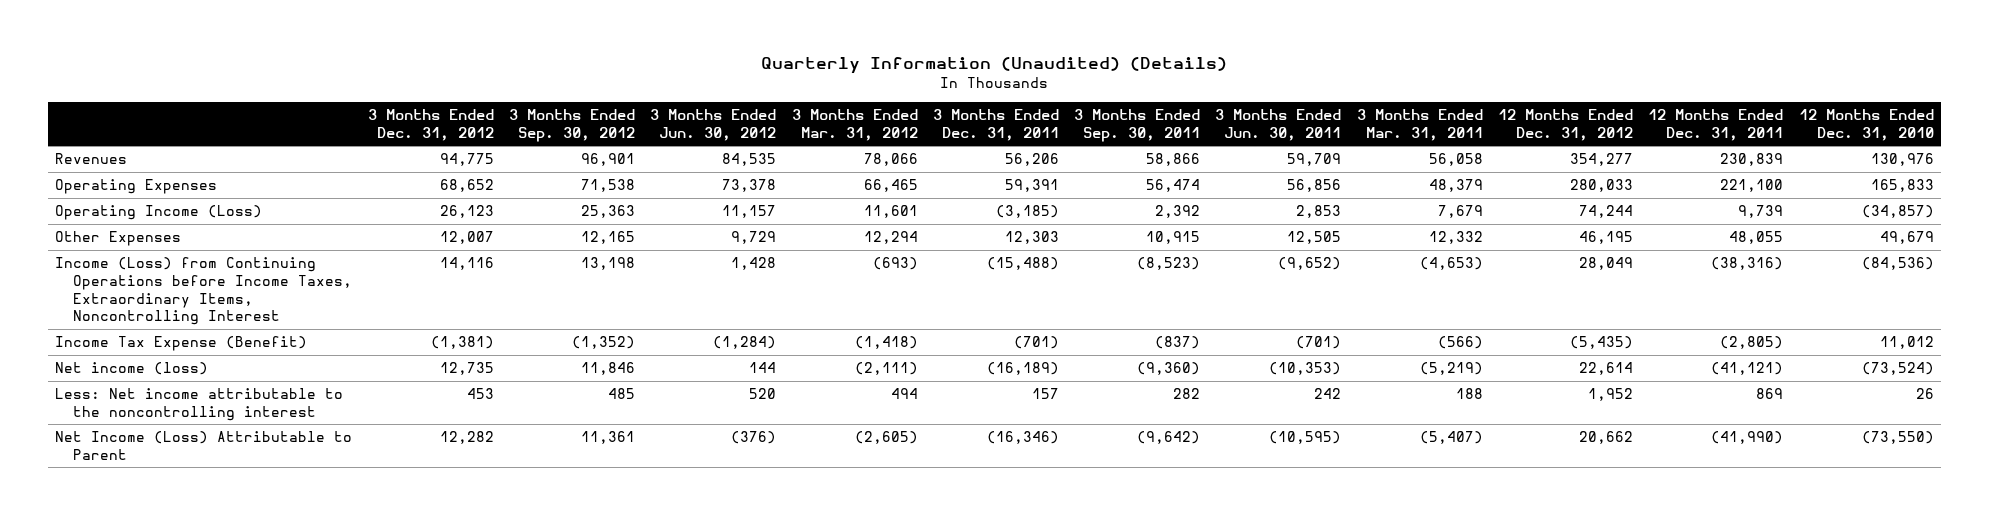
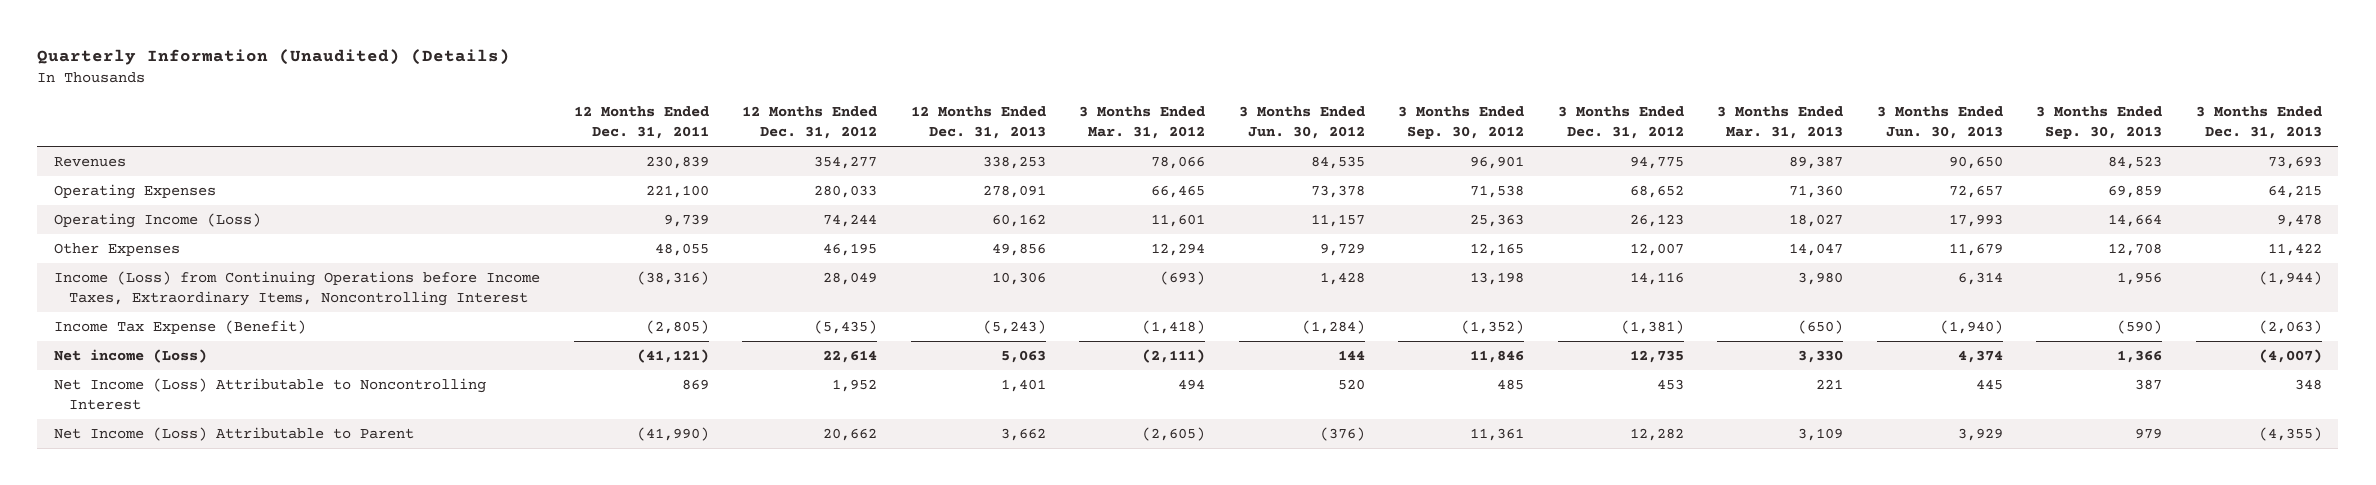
[932,109,1059,141] 3 Months Ended Dec. 31, 2011 -> none
[1074,109,1201,142] 3 Months Ended Sep. 30, 2011 -> none
[1215,109,1342,141] 3 Months Ended Jun. 30, 2011 -> none
[1356,109,1483,141] 3 Months Ended Mar. 31, 2011 -> none
[1798,109,1934,141] 12 Months Ended Dec. 31, 2010 -> none
none -> [910,106,1046,140] 12 Months Ended Dec. 31, 2013
none -> [1717,106,1844,140] 3 Months Ended Mar. 31, 2013
none -> [1876,106,2003,140] 3 Months Ended Jun. 30, 2013
none -> [2036,106,2163,140] 3 Months Ended Sep. 30, 2013
none -> [2195,106,2322,140] 3 Months Ended Dec. 31, 2013
[55,362,209,376] Net income (loss) -> [54,349,208,364] Net income (Loss)
[55,388,344,421] Less: Net income attributable to the noncontrolling interest -> [54,378,487,410] Net Income (Loss) Attributable to Noncontrolling Interest

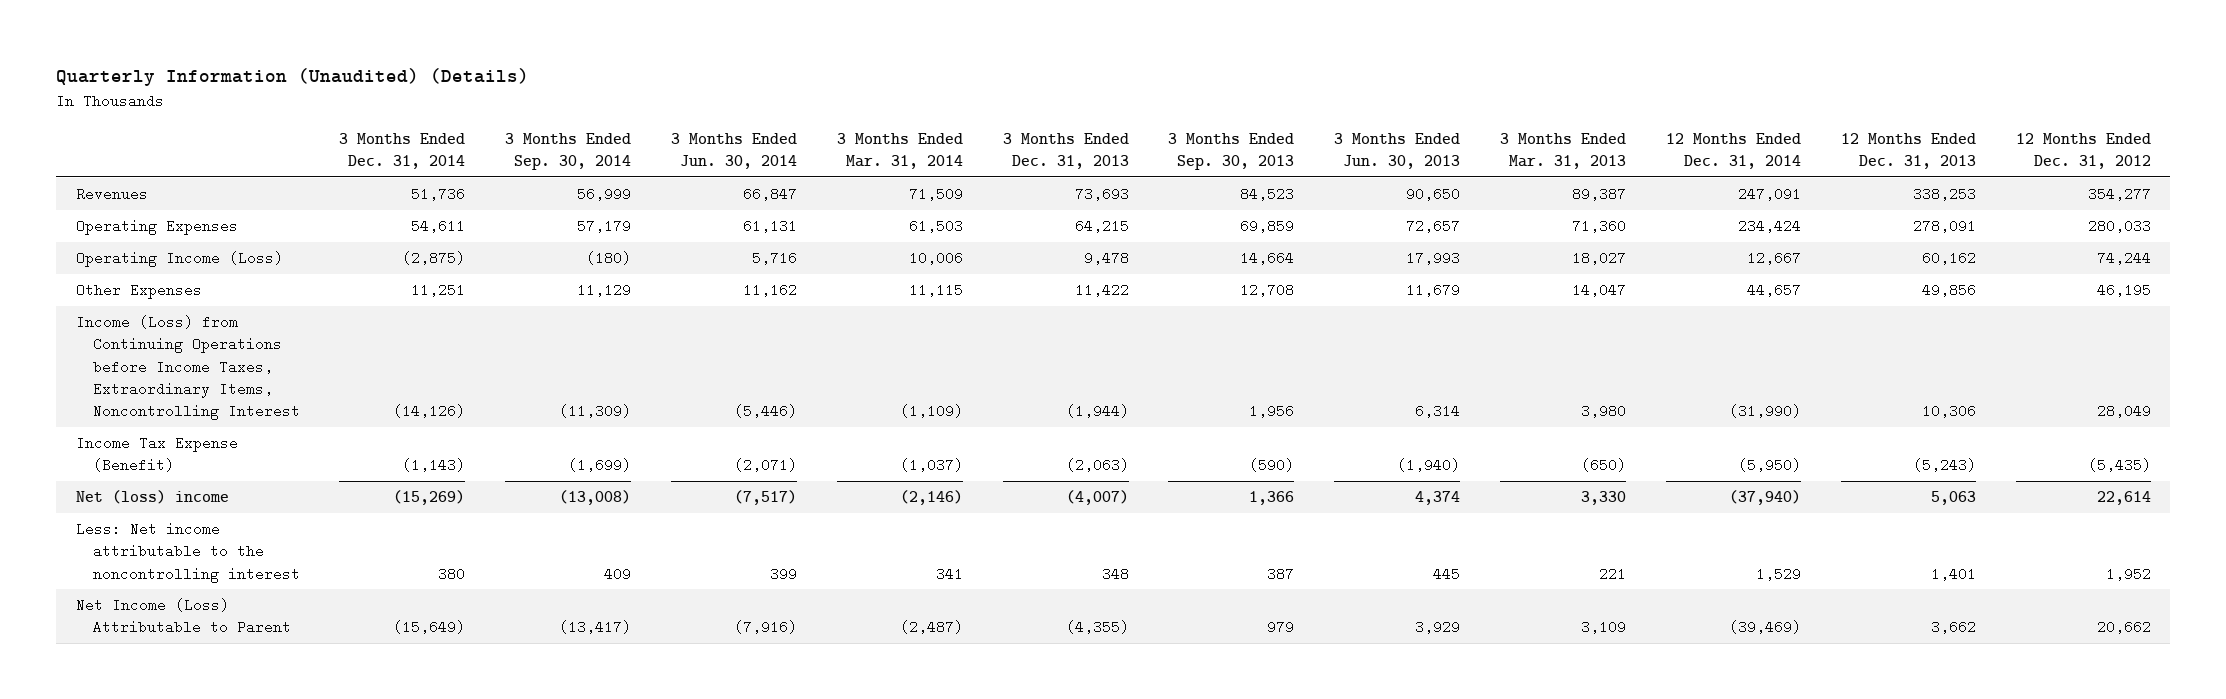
[573,106,709,140] 12 Months Ended Dec. 31, 2011 -> none
[1079,106,1206,140] 3 Months Ended Mar. 31, 2012 -> none
[1238,106,1365,140] 3 Months Ended Jun. 30, 2012 -> none
[1398,106,1525,140] 3 Months Ended Sep. 30, 2012 -> none
[1557,106,1684,140] 3 Months Ended Dec. 31, 2012 -> none
none -> [339,133,466,170] 3 Months Ended Dec. 31, 2014
none -> [505,133,632,171] 3 Months Ended Sep. 30, 2014
none -> [671,133,798,170] 3 Months Ended Jun. 30, 2014
none -> [836,133,963,170] 3 Months Ended Mar. 31, 2014
none -> [1665,133,1801,170] 12 Months Ended Dec. 31, 2014
[54,349,208,364] Net income (Loss) -> [75,490,229,505] Net (loss) income
[54,378,487,410] Net Income (Loss) Attributable to Noncontrolling Interest -> [75,522,300,583] Less: Net income attributable to the noncontrolling interest

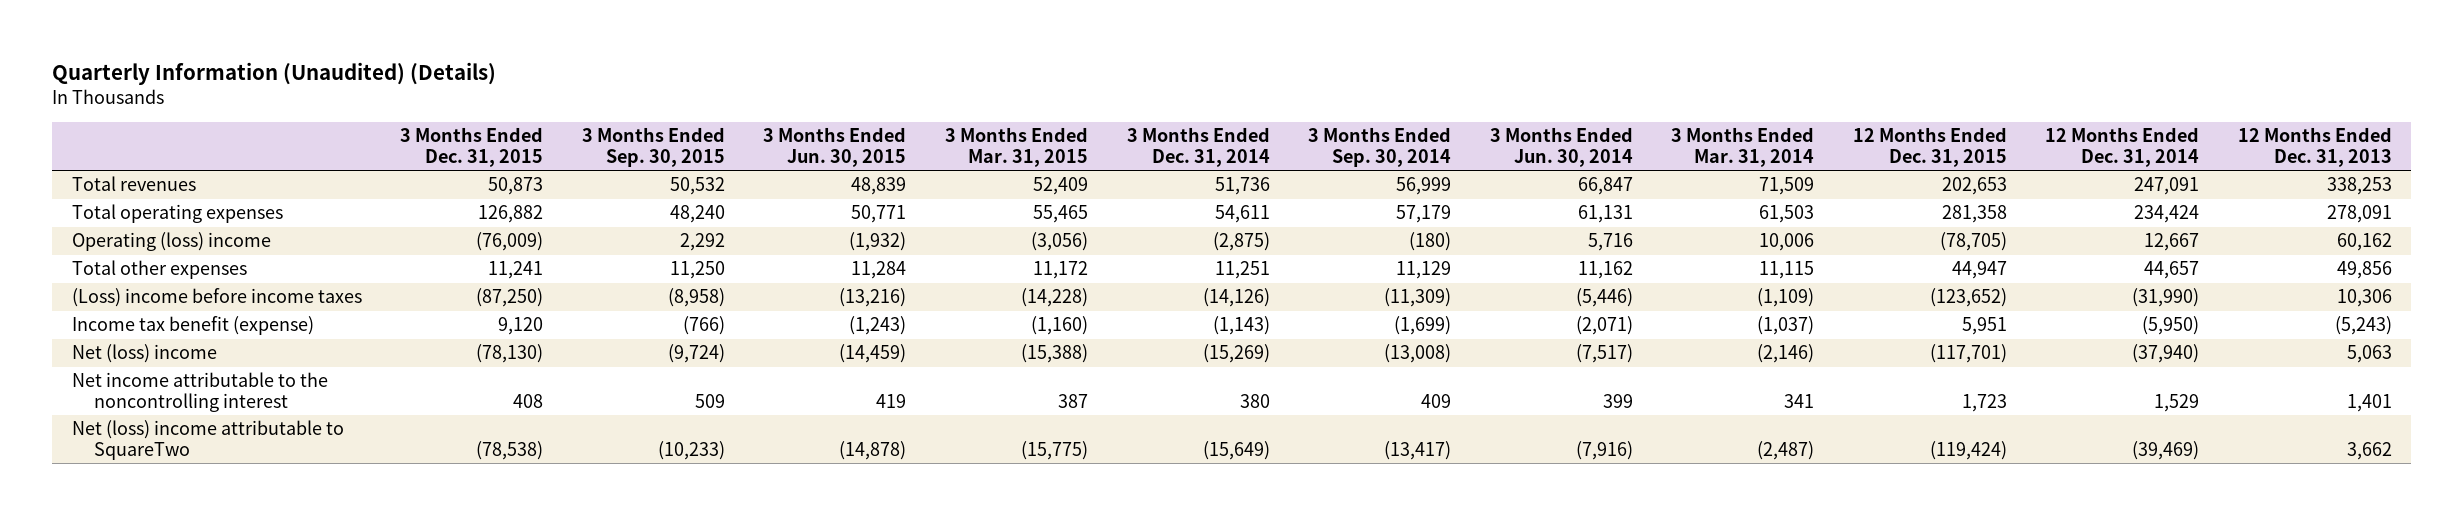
[1002,133,1129,170] 3 Months Ended Dec. 31, 2013 -> none
[1168,133,1295,171] 3 Months Ended Sep. 30, 2013 -> none
[1334,133,1461,170] 3 Months Ended Jun. 30, 2013 -> none
[1500,133,1627,170] 3 Months Ended Mar. 31, 2013 -> none
[2015,133,2151,170] 12 Months Ended Dec. 31, 2012 -> none
none -> [400,127,544,168] 3 Months Ended Dec. 31, 2015
none -> [581,127,725,168] 3 Months Ended Sep. 30, 2015
none -> [763,127,907,168] 3 Months Ended Jun. 30, 2015
none -> [944,127,1088,168] 3 Months Ended Mar. 31, 2015
none -> [1852,127,2007,168] 12 Months Ended Dec. 31, 2015
[75,187,148,202] Revenues -> [71,176,196,192] Total revenues
[75,219,238,236] Operating Expenses -> [71,204,283,224] Total operating expenses
[75,251,283,268] Operating Income (Loss) -> [71,232,271,252] Operating (loss) income
[75,283,202,300] Other Expenses -> [71,260,247,280] Total other expenses
[75,315,300,421] Income (Loss) from Continuing Operations before Income Taxes, Extraordinary Items, Noncontrolling Interest -> [71,288,362,308] (Loss) income before income taxes
[75,436,238,473] Income Tax Expense (Benefit) -> [71,316,314,336] Income tax benefit (expense)
[75,522,300,583] Less: Net income attributable to the noncontrolling interest -> [71,372,328,412] Net income attributable to the noncontrolling interest
[75,598,291,635] Net Income (Loss) Attributable to Parent -> [71,420,344,460] Net (loss) income attributable to SquareTwo

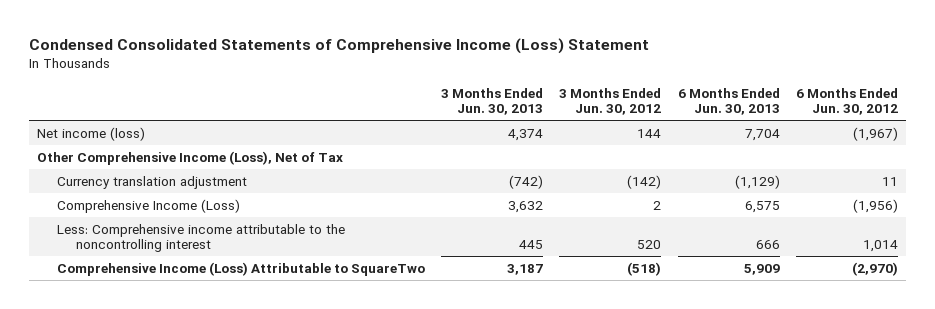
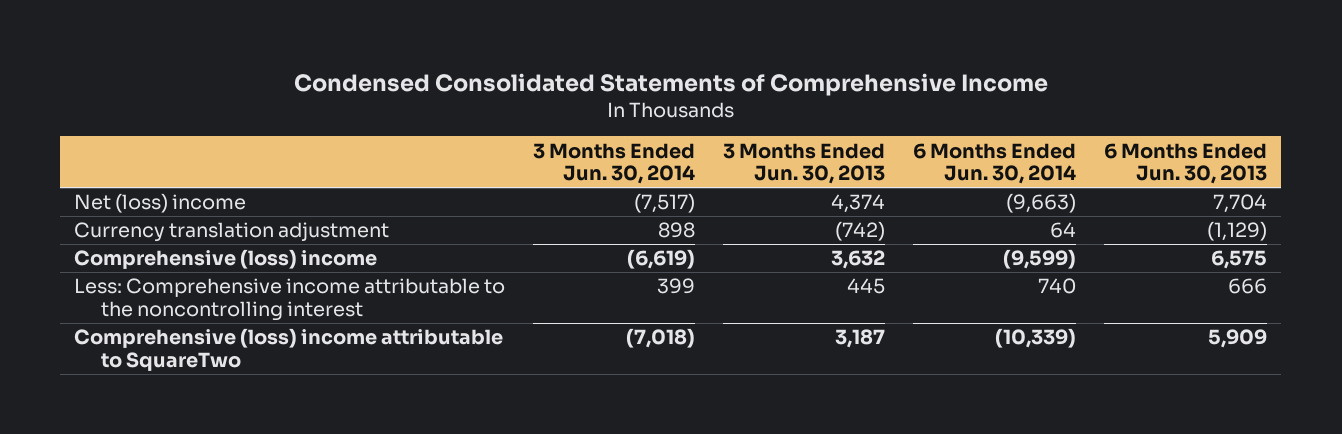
[29,37,650,54] Condensed Consolidated Statements of Comprehensive Income (Loss) Statement -> [293,72,1048,96] Condensed Consolidated Statements of Comprehensive Income
[559,87,662,116] 3 Months Ended Jun. 30, 2012 -> none
[796,87,899,116] 6 Months Ended Jun. 30, 2012 -> none
none -> [533,142,696,185] 3 Months Ended Jun. 30, 2014
none -> [913,142,1077,185] 6 Months Ended Jun. 30, 2014
[37,150,344,165] Other Comprehensive Income (Loss), Net of Tax -> none
[37,126,146,141] Net income (loss) -> [74,193,247,214] Net (loss) income
[56,198,240,213] Comprehensive Income (Loss) -> [74,249,378,270] Comprehensive (loss) income
[56,261,425,276] Comprehensive Income (Loss) Attributable to SquareTwo -> [74,328,504,371] Comprehensive (loss) income attributable to SquareTwo

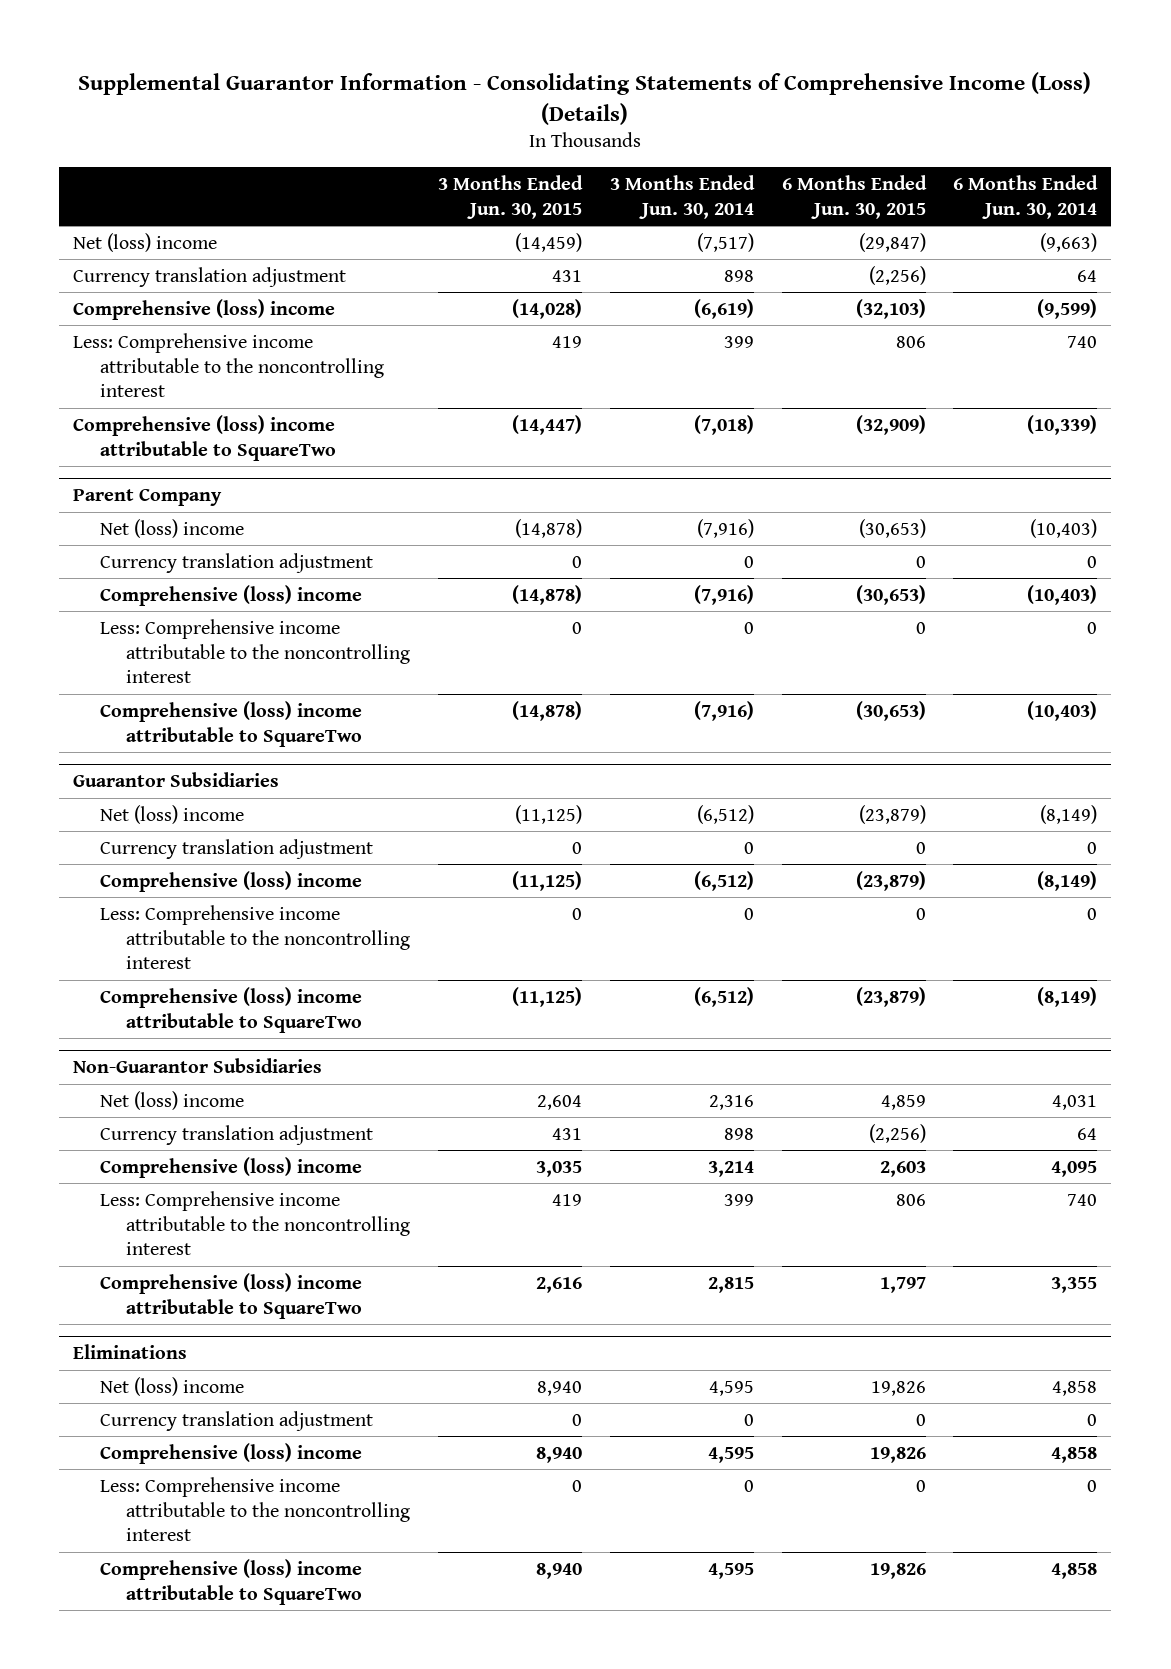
[293,72,1048,96] Condensed Consolidated Statements of Comprehensive Income -> [78,72,1092,125] Supplemental Guarantor Information - Consolidating Statements of Comprehensive Income (Loss) (Details)
[723,142,886,185] 3 Months Ended Jun. 30, 2013 -> none
[1104,142,1268,185] 6 Months Ended Jun. 30, 2013 -> none
none -> [438,175,584,219] 3 Months Ended Jun. 30, 2015
none -> [781,175,927,219] 6 Months Ended Jun. 30, 2015
none -> [73,488,223,507] Parent Company
none -> [99,518,244,538] Net (loss) income
none -> [99,552,373,573] Currency translation adjustment
none -> [99,584,362,606] Comprehensive (loss) income
none -> [99,618,411,684] Less: Comprehensive income attributable to the noncontrolling interest
none -> [99,700,363,747] Comprehensive (loss) income attributable to SquareTwo
none -> [73,772,280,788] Guarantor Subsidiaries
none -> [99,804,244,824] Net (loss) income
none -> [99,838,373,859] Currency translation adjustment
none -> [99,870,362,892] Comprehensive (loss) income
none -> [99,904,411,970] Less: Comprehensive income attributable to the noncontrolling interest
none -> [99,986,363,1033] Comprehensive (loss) income attributable to SquareTwo
none -> [73,1058,323,1074] Non-Guarantor Subsidiaries
none -> [99,1090,244,1110] Net (loss) income
none -> [99,1124,373,1145] Currency translation adjustment
none -> [99,1156,362,1178] Comprehensive (loss) income
none -> [99,1190,411,1256] Less: Comprehensive income attributable to the noncontrolling interest
none -> [99,1272,363,1319] Comprehensive (loss) income attributable to SquareTwo
none -> [73,1344,188,1360] Eliminations
none -> [99,1376,244,1396] Net (loss) income
none -> [99,1410,373,1431] Currency translation adjustment
none -> [99,1442,362,1464] Comprehensive (loss) income
none -> [99,1476,411,1542] Less: Comprehensive income attributable to the noncontrolling interest
none -> [99,1558,363,1605] Comprehensive (loss) income attributable to SquareTwo

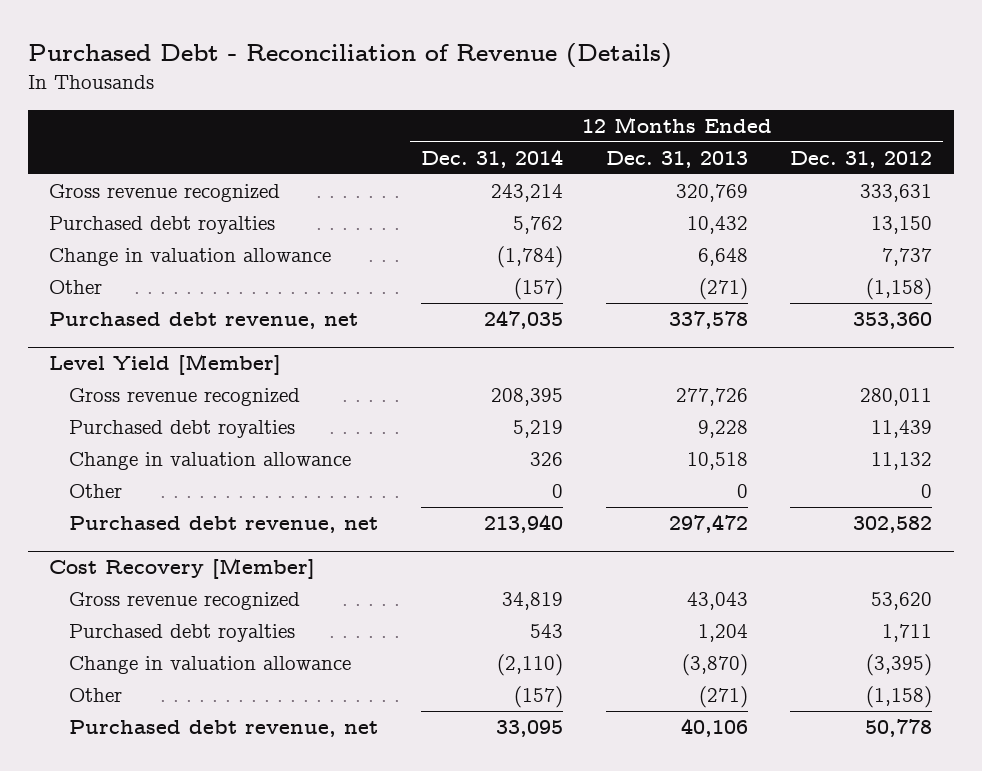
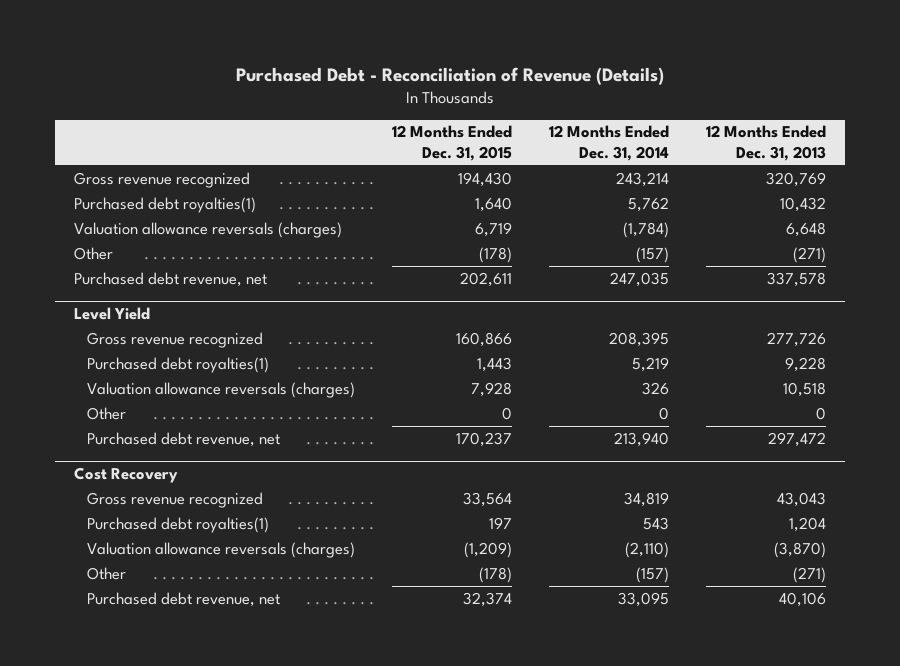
[790,150,933,168] Dec. 31, 2012 -> none
none -> [392,125,513,161] 12 Months Ended Dec. 31, 2015
[49,216,276,235] Purchased debt royalties -> [73,196,256,213] Purchased debt royalties(1)
[49,248,332,267] Change in valuation allowance -> [73,221,342,238] Valuation allowance reversals (charges)
[49,354,282,376] Level Yield [Member] -> [73,307,150,321] Level Yield
[69,420,296,439] Purchased debt royalties -> [87,356,270,373] Purchased debt royalties(1)
[69,452,352,471] Change in valuation allowance -> [87,381,356,398] Valuation allowance reversals (charges)
[49,558,316,580] Cost Recovery [Member] -> [73,467,178,484] Cost Recovery
[69,624,296,643] Purchased debt royalties -> [87,516,270,533] Purchased debt royalties(1)
[69,656,352,675] Change in valuation allowance -> [87,541,356,558] Valuation allowance reversals (charges)

